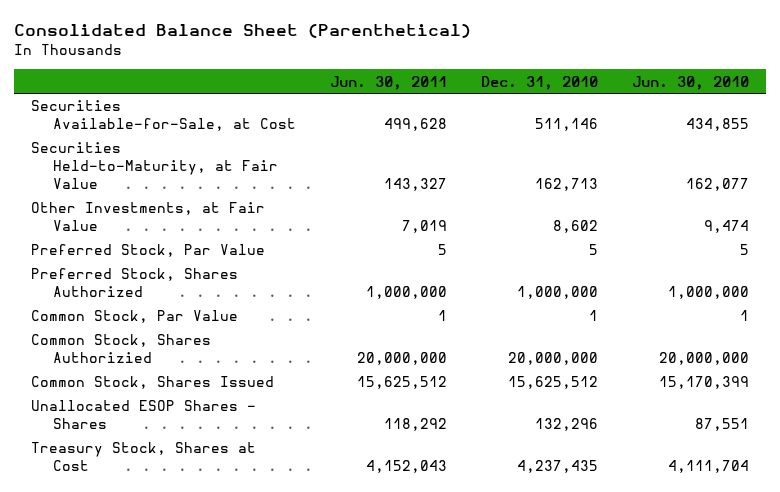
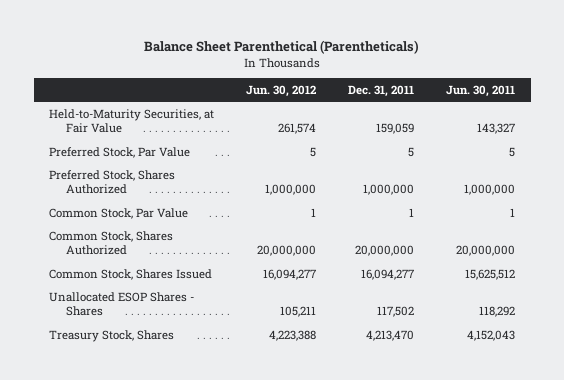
[14,24,472,39] Consolidated Balance Sheet (Parenthetical) -> [144,40,420,55] Balance Sheet Parenthetical (Parentheticals)
[480,75,598,90] Dec. 31, 2010 -> none
[631,75,749,90] Jun. 30, 2010 -> none
none -> [246,85,317,98] Jun. 30, 2012
none -> [347,85,414,98] Dec. 31, 2011
[31,100,296,132] Securities Available-for-Sale, at Cost -> none
[31,202,266,232] Other Investments, at Fair Value -> none
[31,142,278,190] Securities Held-to-Maturity, at Fair Value -> [49,108,215,134] Held-to-Maturity Securities, at Fair Value
[31,334,212,364] Common Stock, Shares Authorizied -> [49,230,174,256] Common Stock, Shares Authorized
[31,442,257,472] Treasury Stock, Shares at Cost -> [49,329,175,342] Treasury Stock, Shares

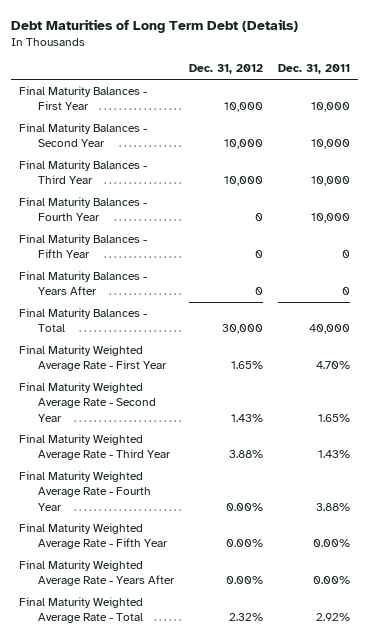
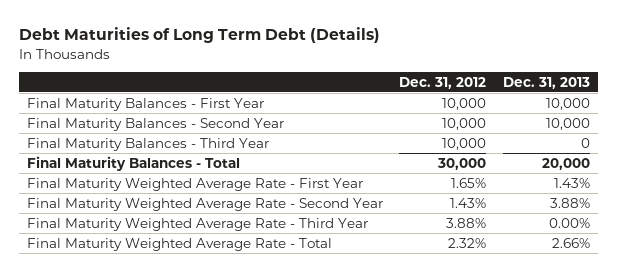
[278,64,351,75] Dec. 31, 2011 -> none
none -> [502,76,590,89] Dec. 31, 2013
[18,196,147,222] Final Maturity Balances - Fourth Year -> none
[18,233,147,259] Final Maturity Balances - Fifth Year -> none
[18,270,147,296] Final Maturity Balances - Years After -> none
[18,470,151,511] Final Maturity Weighted Average Rate - Fourth Year -> none
[18,522,168,550] Final Maturity Weighted Average Rate - Fifth Year -> none
[18,559,175,587] Final Maturity Weighted Average Rate - Years After -> none

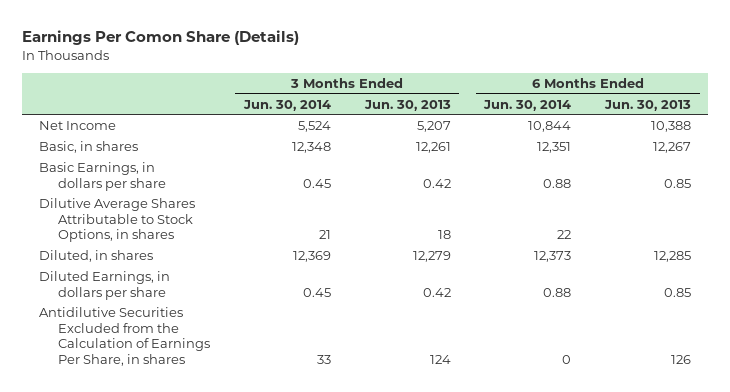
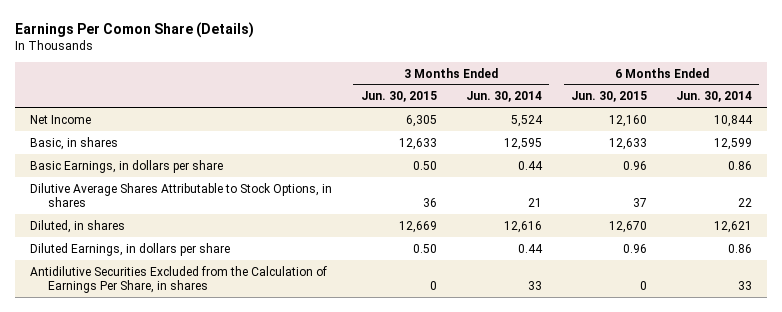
[363,99,451,111] Jun. 30, 2013 -> none
[604,99,692,111] Jun. 30, 2013 -> none
none -> [360,91,437,103] Jun. 30, 2015
none -> [570,91,647,103] Jun. 30, 2015
[291,141,331,153] 12,348 -> [503,137,542,150] 12,595
[537,141,572,153] 12,351 -> [714,137,753,150] 12,599
[302,178,331,188] 0.45 -> [517,160,543,170] 0.44
[543,178,572,188] 0.88 -> [728,160,753,170] 0.86
[292,250,331,262] 12,369 -> [503,220,542,233] 12,616
[534,250,572,262] 12,373 -> [714,220,753,233] 12,621
[302,287,331,297] 0.45 -> [517,243,543,253] 0.44
[543,287,572,297] 0.88 -> [728,243,753,253] 0.86
[562,354,572,364] 0 -> [738,281,753,291] 33

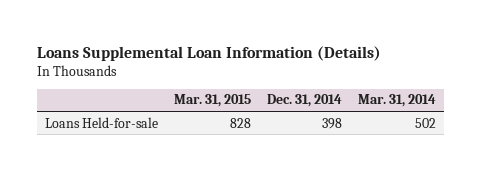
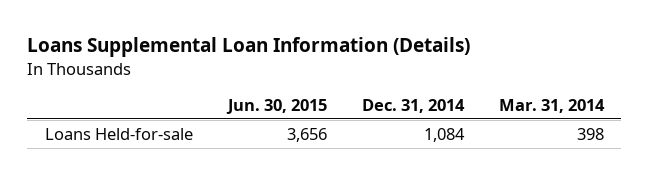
[174,94,252,108] Mar. 31, 2015 -> none
none -> [225,98,327,114] Jun. 30, 2015
[322,117,343,129] 398 -> [423,127,465,142] 1,084
[415,117,437,128] 502 -> [576,127,604,140] 398

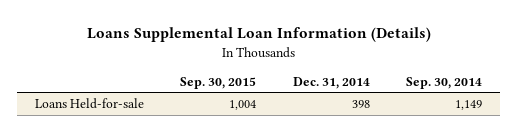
[225,98,327,114] Jun. 30, 2015 -> none
[498,98,605,113] Mar. 31, 2014 -> none
none -> [180,76,257,89] Sep. 30, 2015
none -> [406,76,483,89] Sep. 30, 2014
[423,127,465,142] 1,084 -> [351,100,370,109] 398

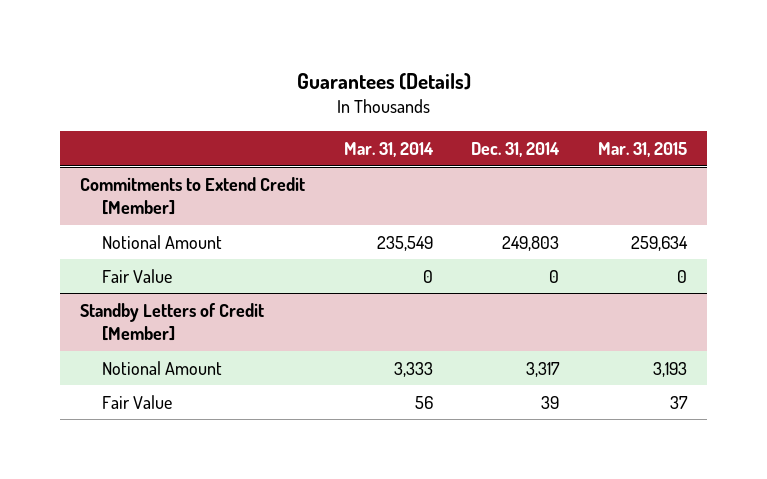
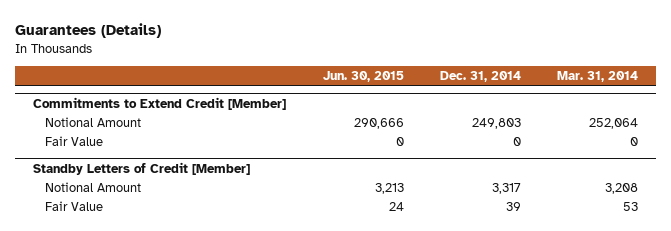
[598,142,688,158] Mar. 31, 2015 -> none
none -> [322,70,404,82] Jun. 30, 2015
[376,235,433,251] 235,549 -> [589,118,639,130] 252,064
[393,361,433,377] 3,333 -> [605,183,639,195] 3,208
[414,395,433,409] 56 -> [623,202,639,212] 53

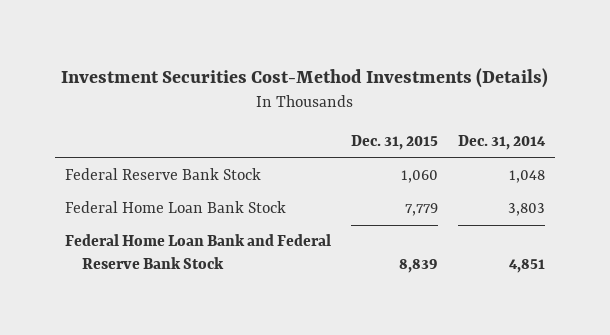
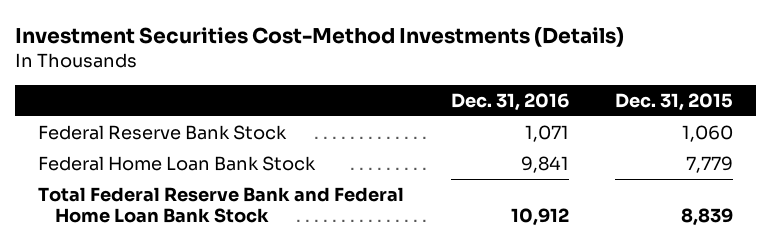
[458,135,547,151] Dec. 31, 2014 -> none
none -> [450,93,569,112] Dec. 31, 2016
[64,234,331,269] Federal Home Loan Bank and Federal Reserve Bank Stock -> [38,186,405,224] Total Federal Reserve Bank and Federal Home Loan Bank Stock

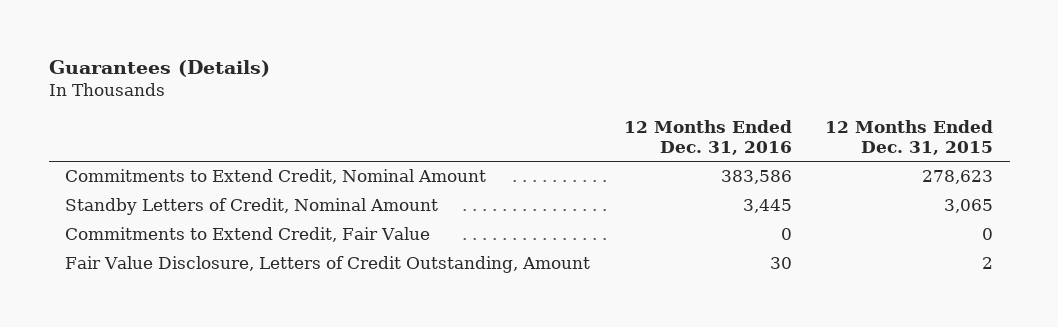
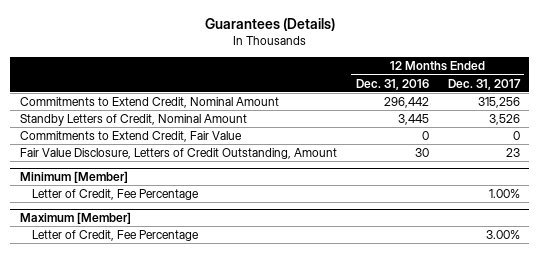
[824,120,993,155] 12 Months Ended Dec. 31, 2015 -> none
none -> [447,78,521,90] Dec. 31, 2017
[720,170,792,185] 383,586 -> [383,97,429,109] 296,442
none -> [19,171,128,184] Minimum [Member]
none -> [32,189,200,201] Letter of Credit, Fee Percentage
none -> [19,212,131,225] Maximum [Member]
none -> [32,230,200,242] Letter of Credit, Fee Percentage

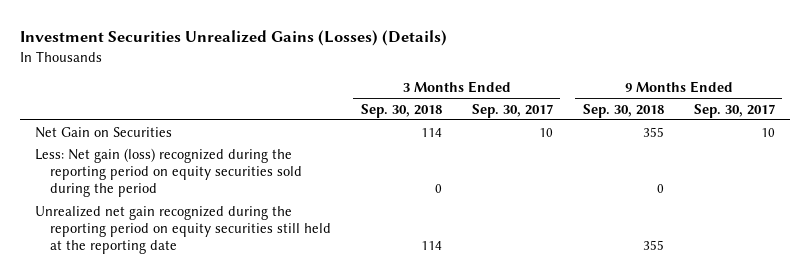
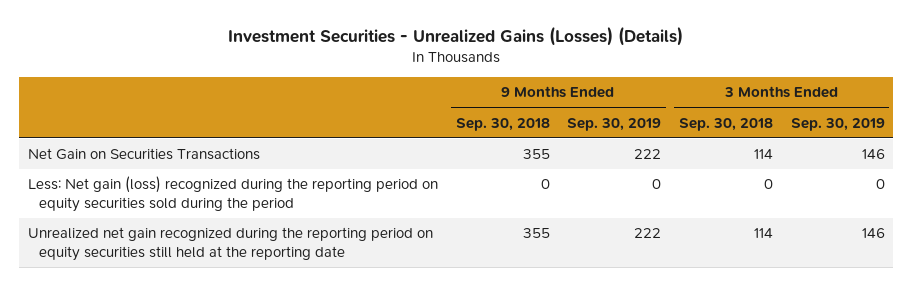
[19,30,447,47] Investment Securities Unrealized Gains (Losses) (Details) -> [228,26,684,47] Investment Securities - Unrealized Gains (Losses) (Details)
[471,103,553,118] Sep. 30, 2017 -> none
[693,103,775,118] Sep. 30, 2017 -> none
none -> [567,117,662,131] Sep. 30, 2019
none -> [790,117,885,131] Sep. 30, 2019
[34,126,172,138] Net Gain on Securities -> [27,148,260,161] Net Gain on Securities Transactions

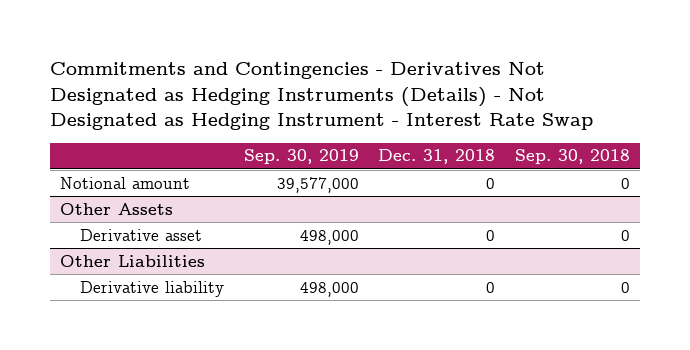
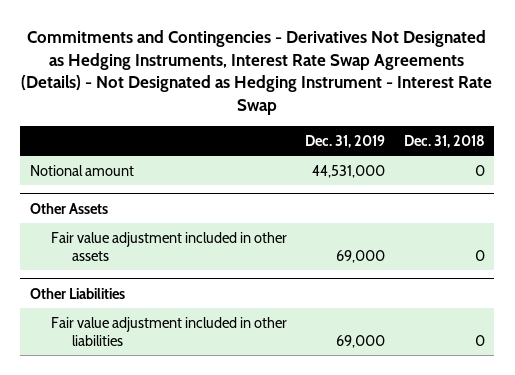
[49,62,593,131] Commitments and Contingencies - Derivatives Not Designated as Hedging Instruments (Details) - Not Designated as Hedging Instrument - Interest Rate Swap -> [21,29,493,116] Commitments and Contingencies - Derivatives Not Designated as Hedging Instruments, Interest Rate Swap Agreements (Details) - Not Designated as Hedging Instrument - Interest Rate Swap
[243,149,359,165] Sep. 30, 2019 -> none
[515,149,631,165] Sep. 30, 2018 -> none
none -> [305,134,386,148] Dec. 31, 2019
[80,228,203,241] Derivative asset -> [50,231,287,261] Fair value adjustment included in other assets
[80,280,225,297] Derivative liability -> [50,316,287,346] Fair value adjustment included in other liabilities

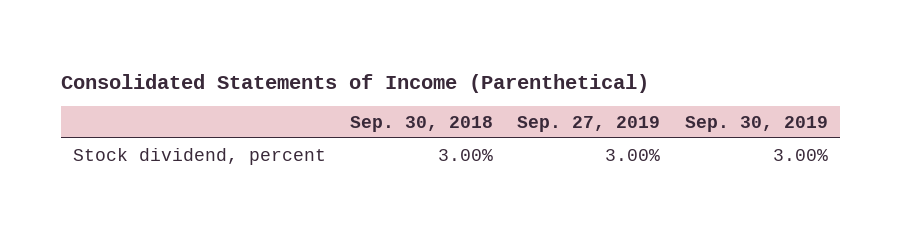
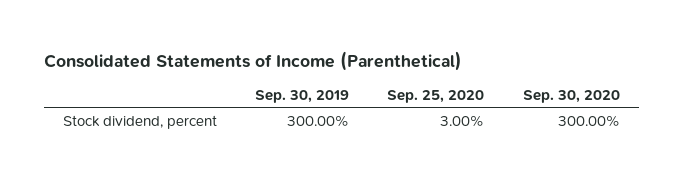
[350,116,494,133] Sep. 30, 2018 -> none
[517,116,661,133] Sep. 27, 2019 -> none
none -> [387,89,485,103] Sep. 25, 2020
none -> [522,89,620,103] Sep. 30, 2020
[772,148,828,161] 3.00% -> [287,114,350,127] 300.00%

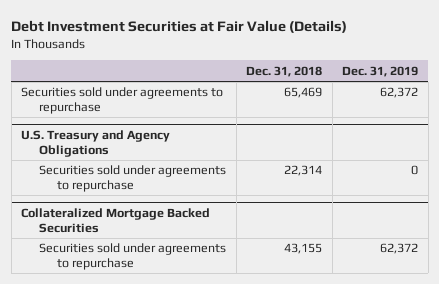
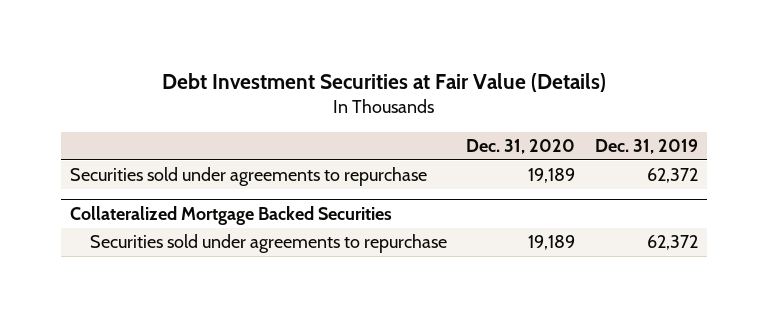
[246,65,323,77] Dec. 31, 2018 -> none
none -> [466,139,576,155] Dec. 31, 2020
[21,129,171,157] U.S. Treasury and Agency Obligations -> none
[39,165,227,193] Securities sold under agreements to repurchase -> none

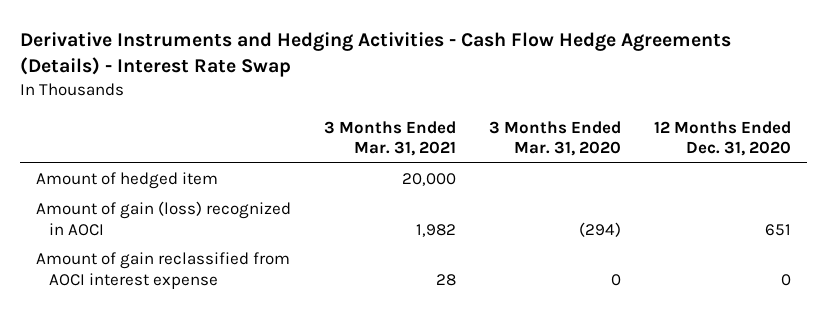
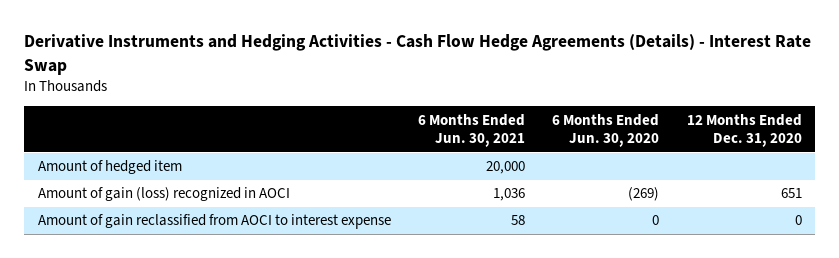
[324,120,457,156] 3 Months Ended Mar. 31, 2021 -> none
[488,120,621,156] 3 Months Ended Mar. 31, 2020 -> none
none -> [418,113,526,148] 6 Months Ended Jun. 30, 2021
none -> [552,113,660,148] 6 Months Ended Jun. 30, 2020
[36,252,291,289] Amount of gain reclassified from AOCI interest expense -> [37,214,391,230] Amount of gain reclassified from AOCI to interest expense

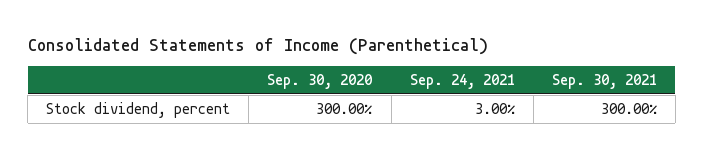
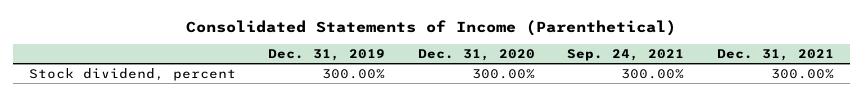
[267,74,373,90] Sep. 30, 2020 -> none
[551,74,657,90] Sep. 30, 2021 -> none
none -> [268,49,386,62] Dec. 31, 2019
none -> [417,49,535,62] Dec. 31, 2020
none -> [716,49,834,62] Dec. 31, 2021
[474,103,515,115] 3.00% -> [621,68,685,79] 300.00%

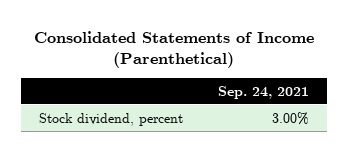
[268,49,386,62] Dec. 31, 2019 -> none
[417,49,535,62] Dec. 31, 2020 -> none
[716,49,834,62] Dec. 31, 2021 -> none
[621,68,685,79] 300.00% -> [272,111,310,125] 3.00%

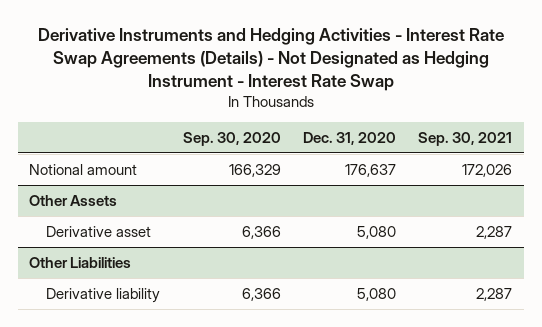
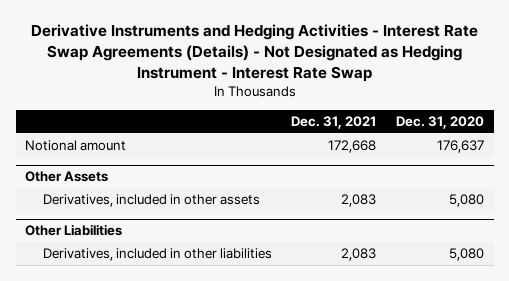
[182,131,281,146] Sep. 30, 2020 -> none
[418,131,513,146] Sep. 30, 2021 -> none
none -> [291,115,377,129] Dec. 31, 2021
[46,225,152,237] Derivative asset -> [42,194,260,208] Derivatives, included in other assets
[46,287,161,303] Derivative liability -> [42,248,272,262] Derivatives, included in other liabilities

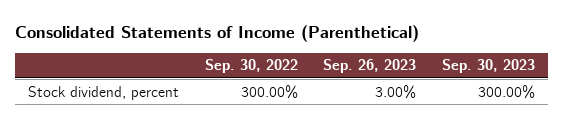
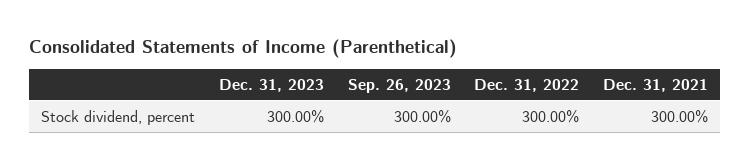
[204,59,298,74] Sep. 30, 2022 -> none
[441,59,535,74] Sep. 30, 2023 -> none
none -> [218,78,324,92] Dec. 31, 2023
none -> [474,78,580,92] Dec. 31, 2022
none -> [603,78,709,92] Dec. 31, 2021
[375,84,417,99] 3.00% -> [393,108,451,123] 300.00%

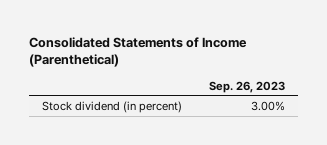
[218,78,324,92] Dec. 31, 2023 -> none
[474,78,580,92] Dec. 31, 2022 -> none
[603,78,709,92] Dec. 31, 2021 -> none
[41,109,196,125] Stock dividend, percent -> [41,100,182,113] Stock dividend (in percent)
[393,108,451,123] 300.00% -> [250,100,285,111] 3.00%

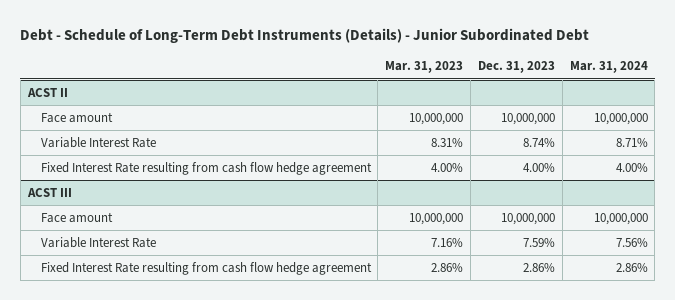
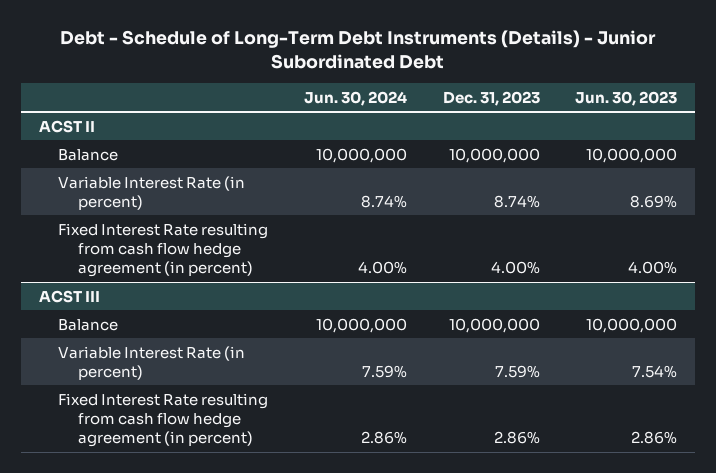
[385,61,464,74] Mar. 31, 2023 -> none
[569,61,648,74] Mar. 31, 2024 -> none
none -> [304,90,408,106] Jun. 30, 2024
none -> [575,90,678,106] Jun. 30, 2023
[40,111,113,123] Face amount -> [58,148,119,161] Balance
[40,136,156,148] Variable Interest Rate -> [58,175,246,210] Variable Interest Rate (in percent)
[40,161,372,175] Fixed Interest Rate resulting from cash flow hedge agreement -> [58,222,269,278] Fixed Interest Rate resulting from cash flow hedge agreement (in percent)
[40,211,113,223] Face amount -> [58,318,119,331] Balance
[40,236,156,248] Variable Interest Rate -> [58,345,246,380] Variable Interest Rate (in percent)
[40,261,372,275] Fixed Interest Rate resulting from cash flow hedge agreement -> [58,392,269,448] Fixed Interest Rate resulting from cash flow hedge agreement (in percent)

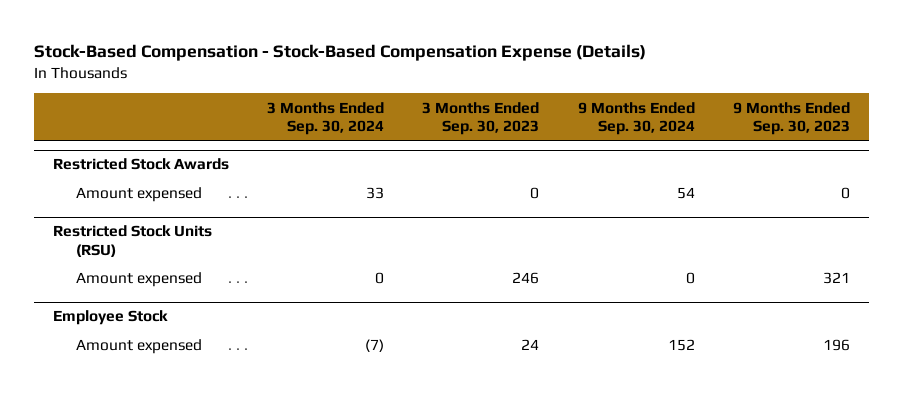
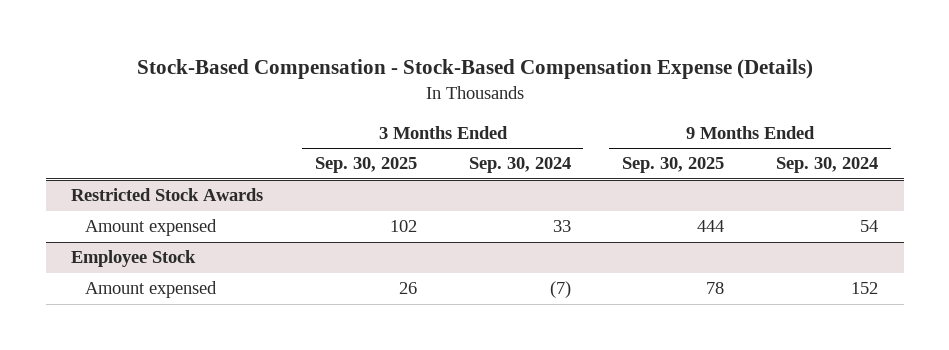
[422,101,540,135] 3 Months Ended Sep. 30, 2023 -> none
[733,101,851,135] 9 Months Ended Sep. 30, 2023 -> none
none -> [314,157,417,174] Sep. 30, 2025
none -> [622,157,725,174] Sep. 30, 2025
[52,225,212,257] Restricted Stock Units (RSU) -> none
[75,272,202,288] Amount expensed -> none

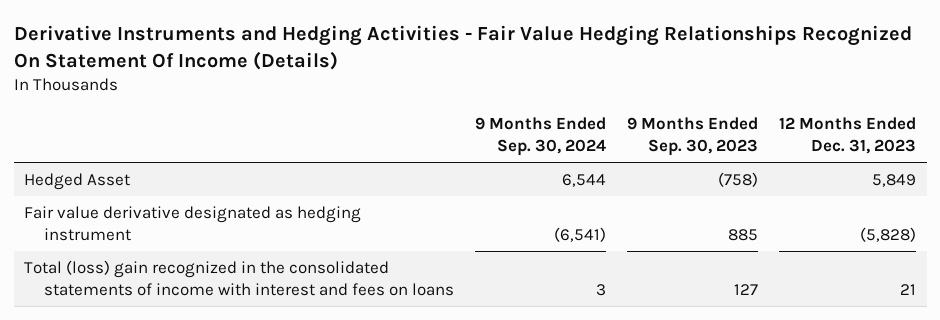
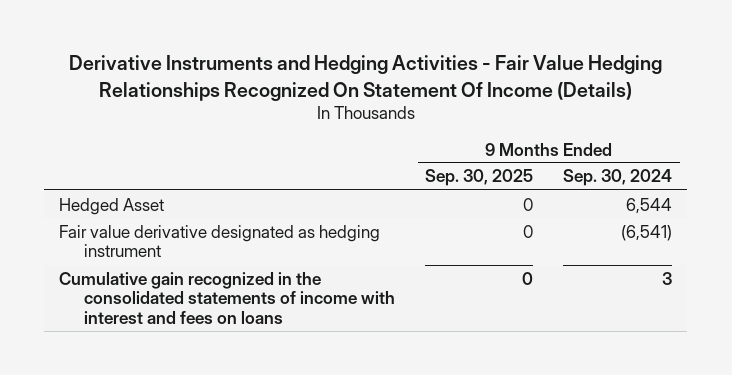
[626,117,758,157] 9 Months Ended Sep. 30, 2023 -> none
[778,117,916,155] 12 Months Ended Dec. 31, 2023 -> none
none -> [425,169,534,187] Sep. 30, 2025
[24,260,454,296] Total (loss) gain recognized in the consolidated statements of income with interest and fees on loans -> [59,271,396,324] Cumulative gain recognized in the consolidated statements of income with interest and fees on loans

